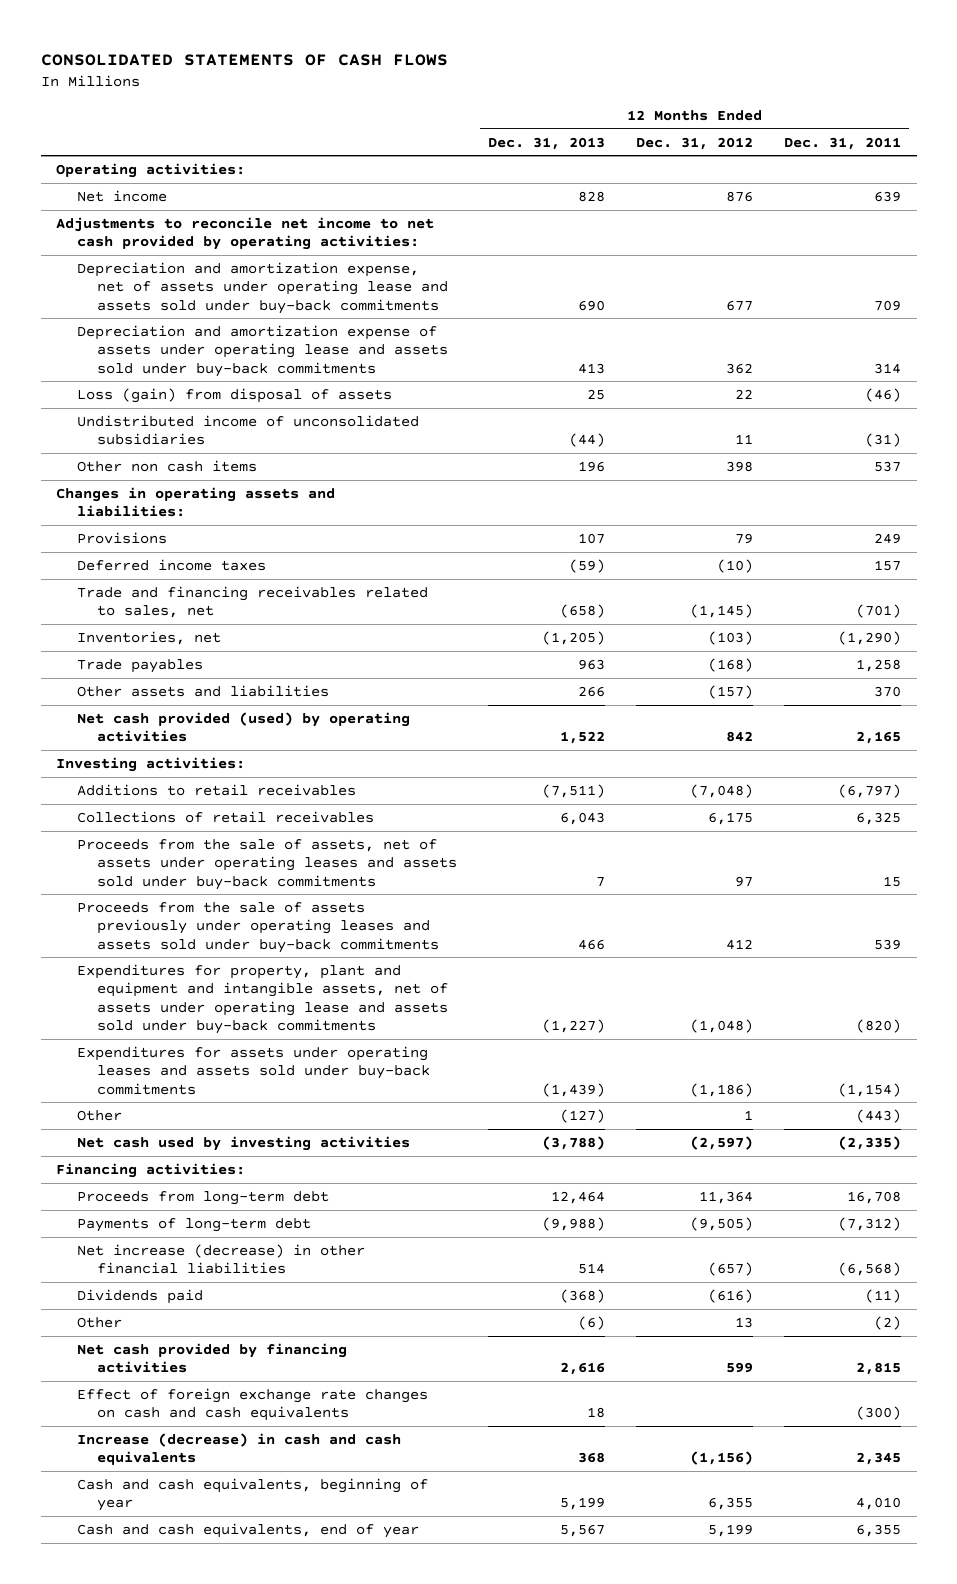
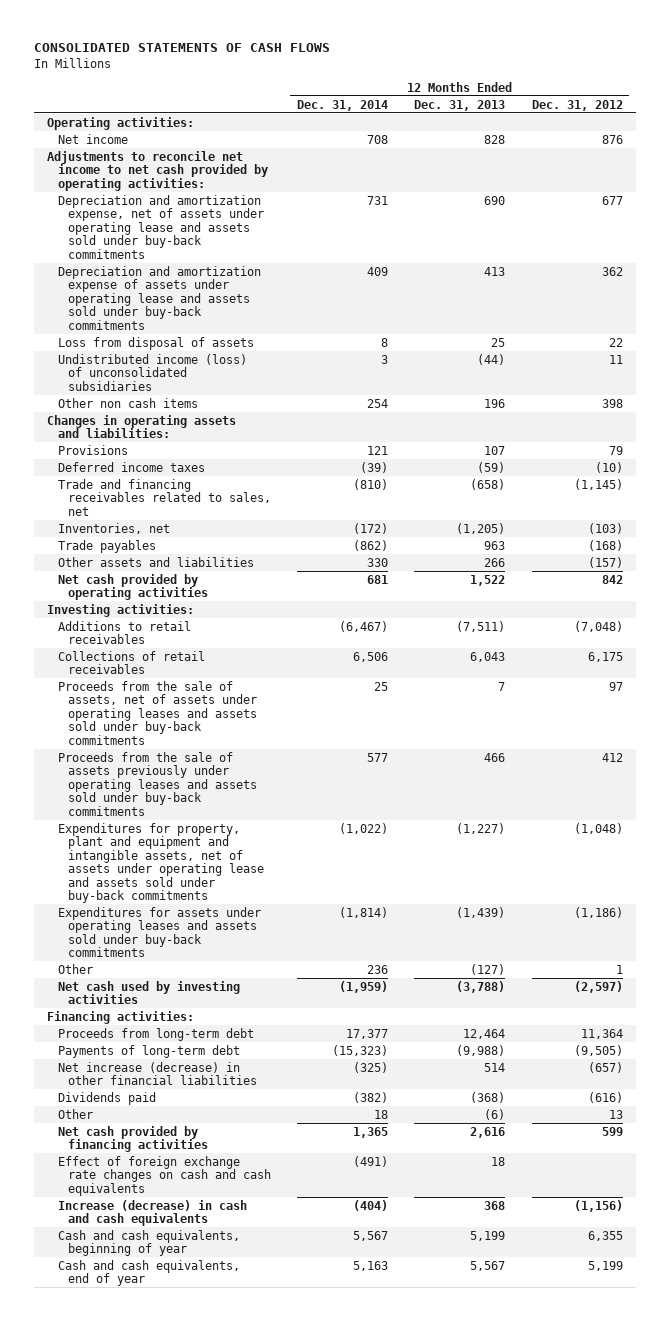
[784,136,902,150] Dec. 31, 2011 -> none
none -> [297,99,389,111] Dec. 31, 2014
[76,387,392,403] Loss (gain) from disposal of assets -> [57,336,254,350] Loss from disposal of assets
[76,414,419,446] Undistributed income of unconsolidated subsidiaries -> [57,353,247,391] Undistributed income (loss) of unconsolidated subsidiaries
[76,711,410,743] Net cash provided (used) by operating activities -> [57,573,208,601] Net cash provided by operating activities

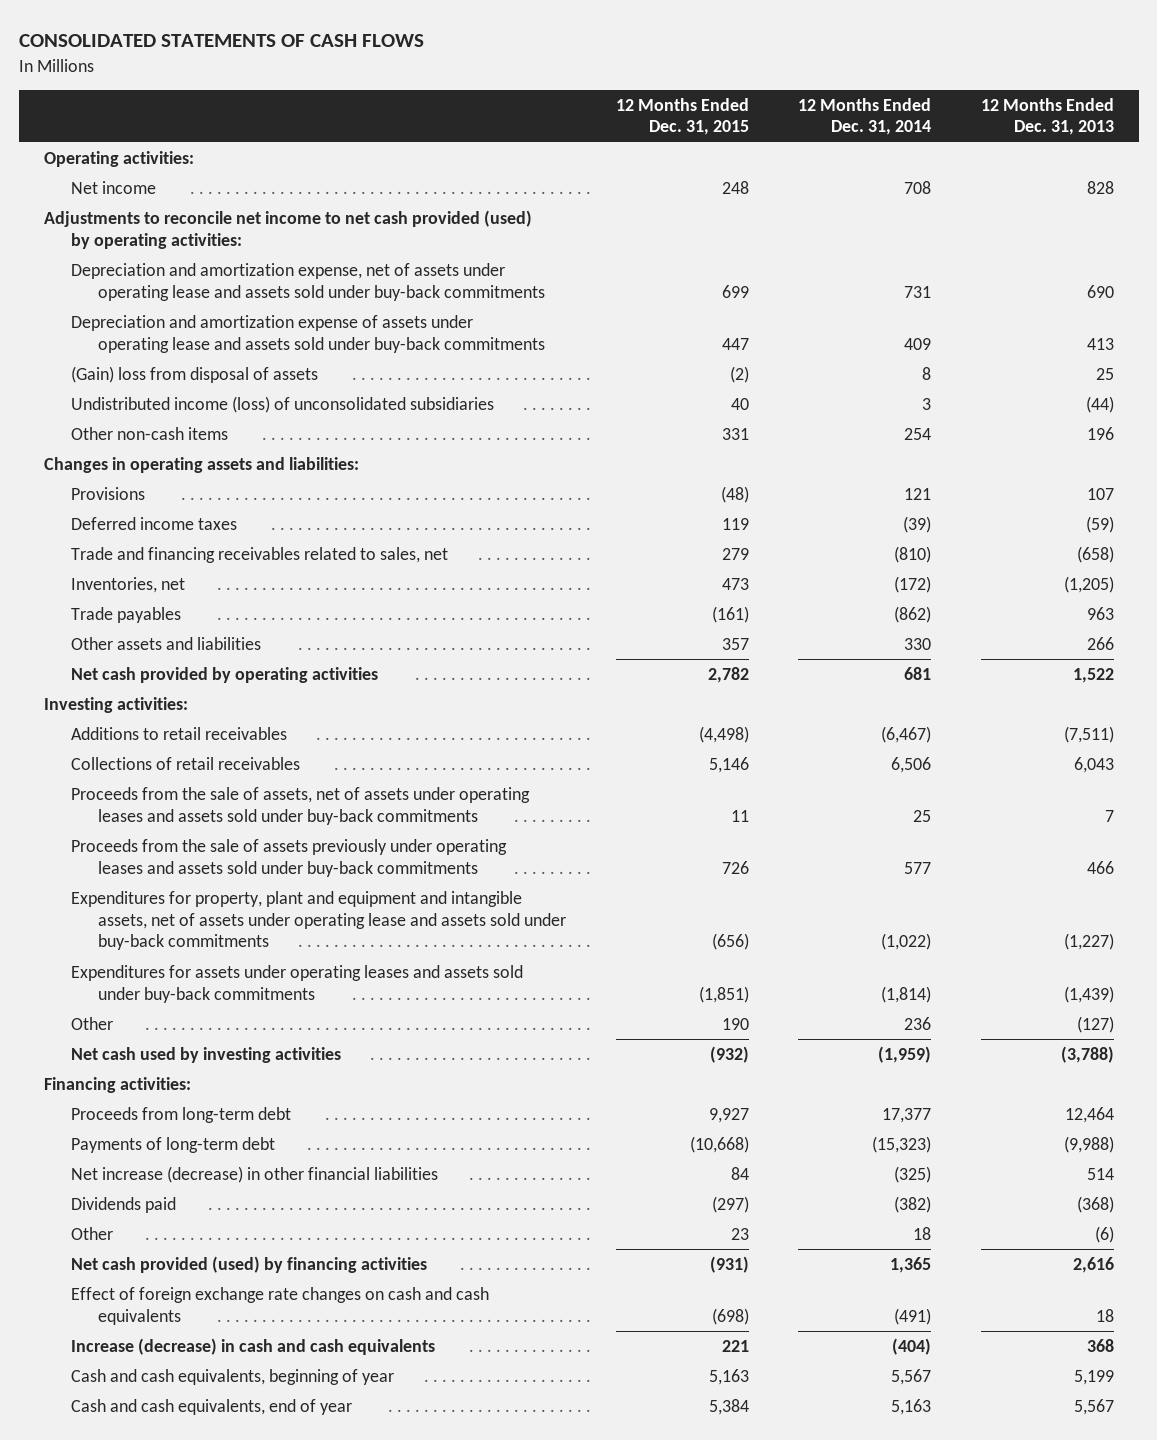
[531,99,623,111] Dec. 31, 2012 -> none
none -> [615,97,749,136] 12 Months Ended Dec. 31, 2015
[47,150,268,191] Adjustments to reconcile net income to net cash provided by operating activities: -> [43,209,532,249] Adjustments to reconcile net income to net cash provided (used) by operating activities:
[57,336,254,350] Loss from disposal of assets -> [71,365,319,383] (Gain) loss from disposal of assets
[57,397,198,408] Other non cash items -> [71,426,229,440] Other non-cash items
[57,1125,208,1153] Net cash provided by financing activities -> [71,1255,428,1273] Net cash provided (used) by financing activities

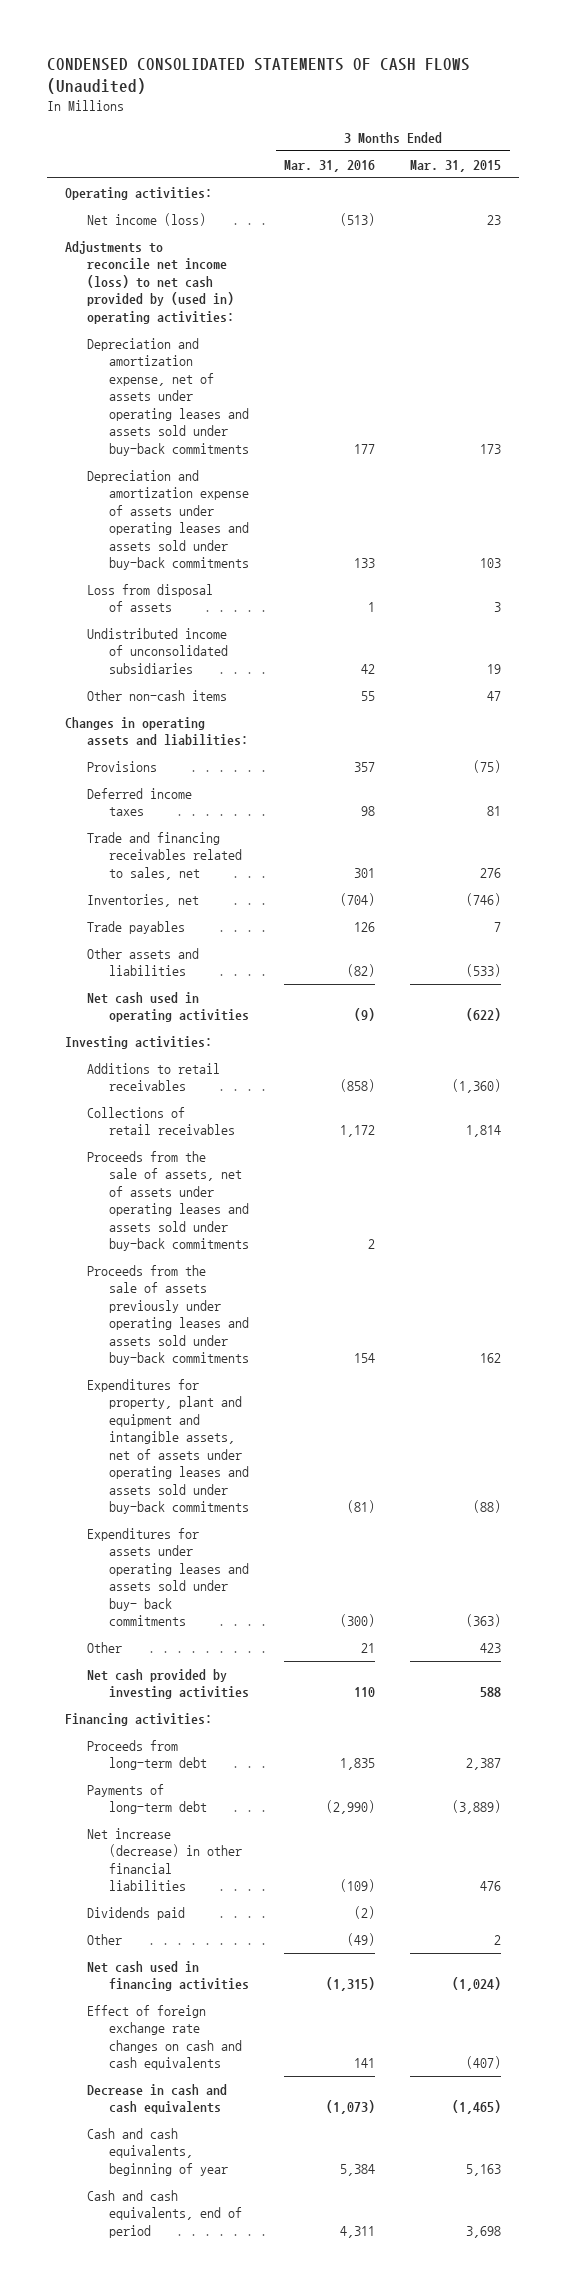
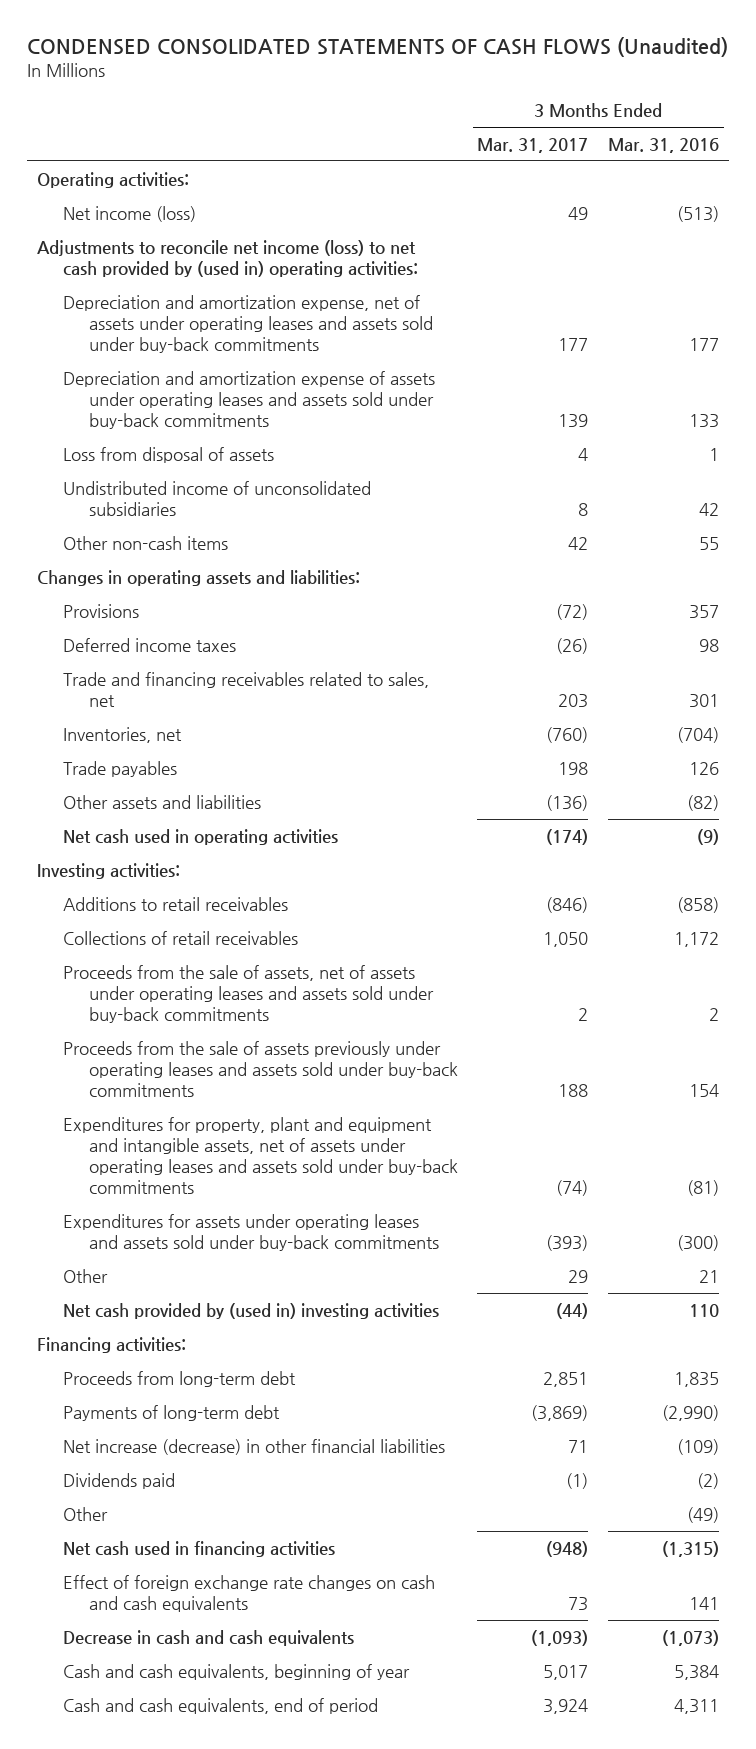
[410,159,502,172] Mar. 31, 2015 -> none
none -> [477,137,589,153] Mar. 31, 2017
[86,1527,250,1627] Expenditures for assets under operating leases and assets sold under buy- back commitments -> [62,1213,439,1251] Expenditures for assets under operating leases and assets sold under buy-back commitments
[86,1668,250,1700] Net cash provided by investing activities -> [62,1302,439,1319] Net cash provided by (used in) investing activities

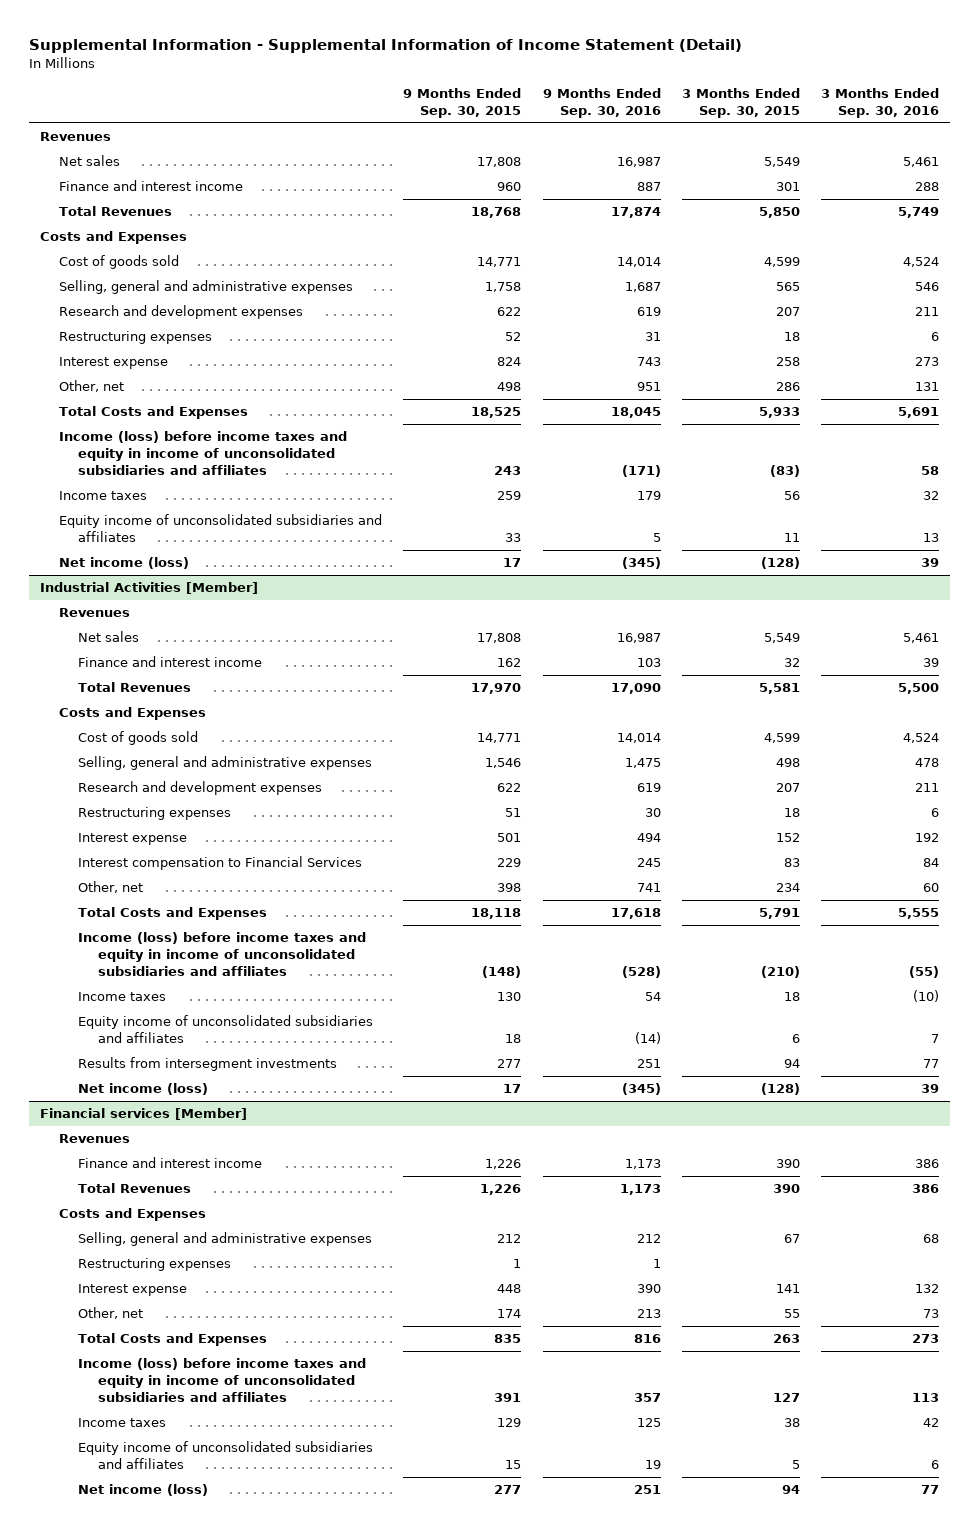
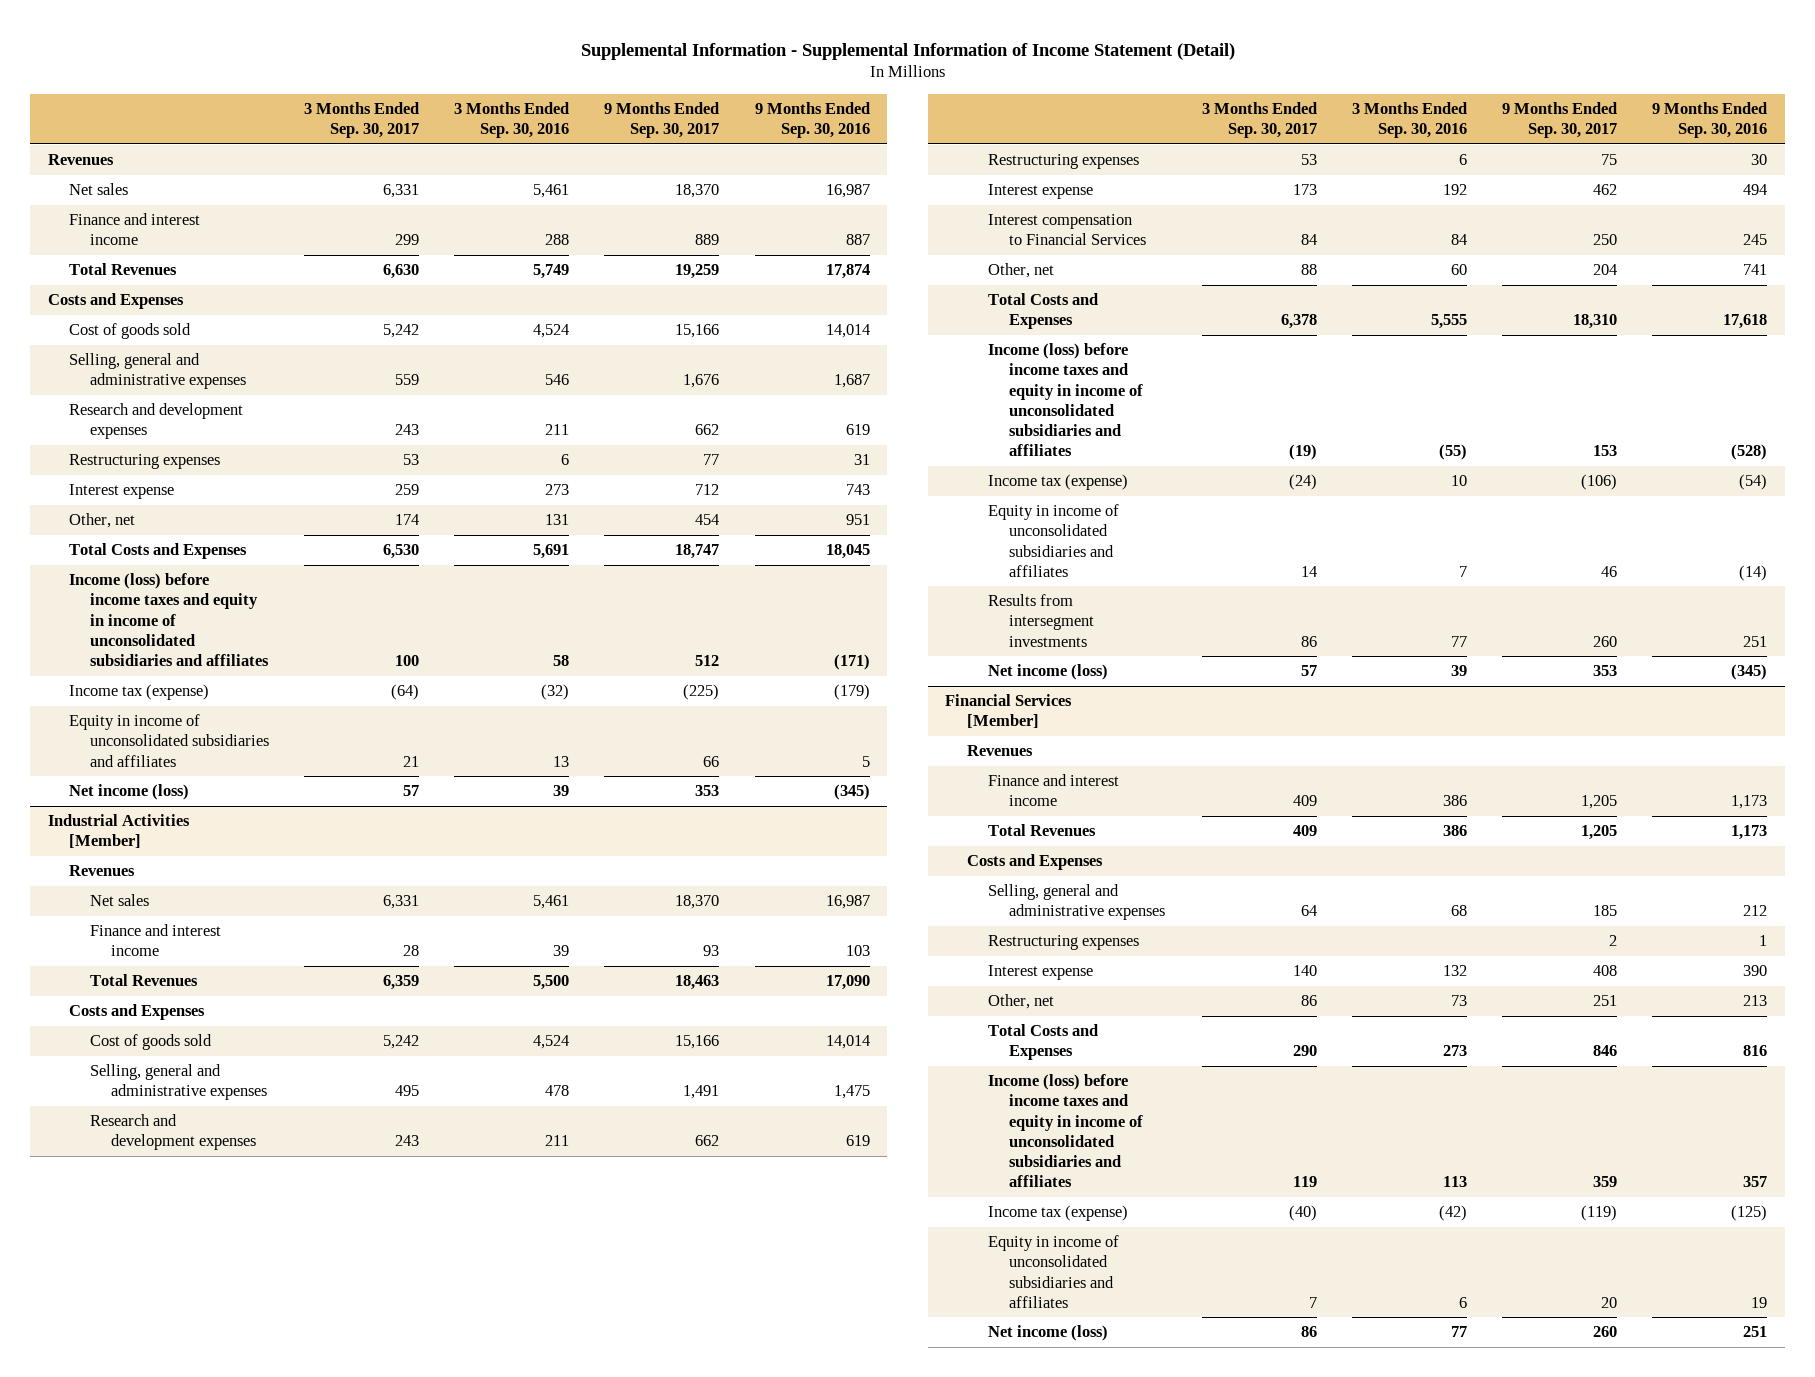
[403,88,522,119] 9 Months Ended Sep. 30, 2015 -> none
[681,88,800,119] 3 Months Ended Sep. 30, 2015 -> none
none -> [304,101,420,139] 3 Months Ended Sep. 30, 2017
none -> [604,101,720,139] 9 Months Ended Sep. 30, 2017
[59,491,148,501] Income taxes -> [68,684,209,701] Income tax (expense)
[636,491,661,501] 179 -> [833,684,870,701] (179)
[923,491,940,501] 32 -> [541,684,570,701] (32)
[59,514,383,543] Equity income of unconsolidated subsidiaries and affiliates -> [68,714,269,767] Equity in income of unconsolidated subsidiaries and affiliates
[78,992,167,1002] Income taxes -> [987,474,1128,491] Income tax (expense)
[644,992,661,1002] 54 -> [1739,474,1768,491] (54)
[913,990,940,1003] (10) -> [1450,475,1467,487] 10
[78,1015,374,1044] Equity income of unconsolidated subsidiaries and affiliates -> [987,504,1119,577] Equity in income of unconsolidated subsidiaries and affiliates
[40,1108,248,1121] Financial services [Member] -> [945,694,1073,729] Financial Services [Member]
[78,1418,167,1428] Income taxes -> [987,1205,1128,1222] Income tax (expense)
[636,1418,661,1428] 125 -> [1731,1205,1768,1222] (125)
[923,1418,940,1428] 42 -> [1438,1205,1467,1222] (42)
[78,1441,374,1470] Equity income of unconsolidated subsidiaries and affiliates -> [987,1235,1119,1308] Equity in income of unconsolidated subsidiaries and affiliates

